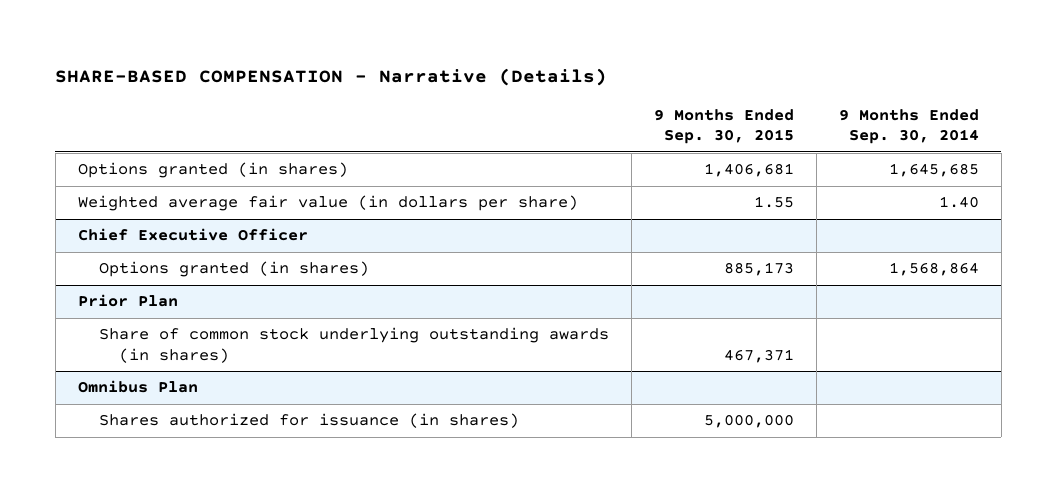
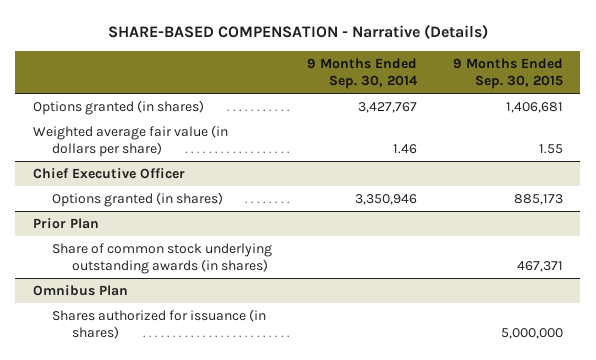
[888,163,979,178] 1,645,685 -> [358,101,418,113] 3,427,767
[938,196,979,209] 1.40 -> [393,144,418,155] 1.46
[888,262,979,277] 1,568,864 -> [355,193,418,205] 3,350,946

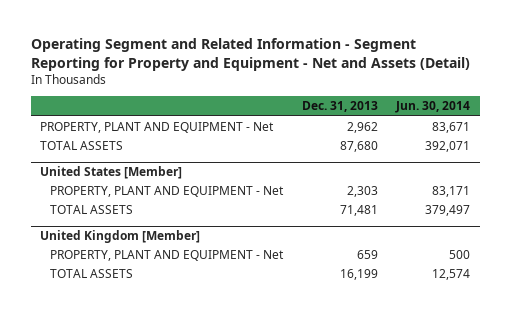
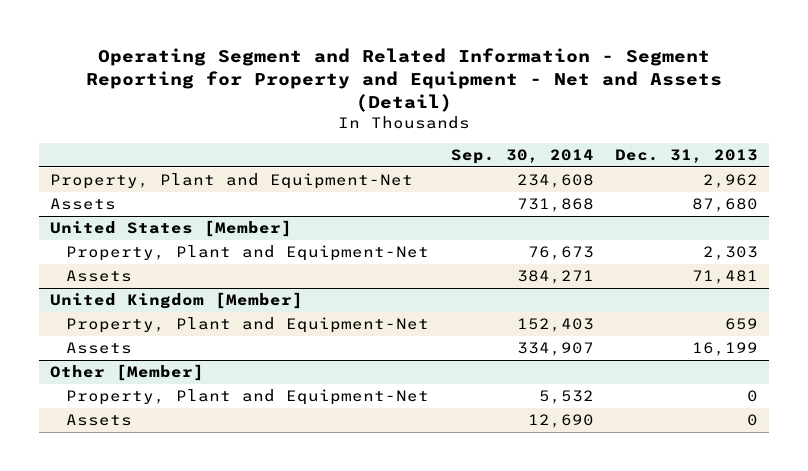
[395,101,471,114] Jun. 30, 2014 -> none
none -> [450,148,594,164] Sep. 30, 2014
[39,121,274,133] PROPERTY, PLANT AND EQUIPMENT - Net -> [49,173,413,190] Property, Plant and Equipment-Net
[39,140,123,150] TOTAL ASSETS -> [49,198,116,211] Assets
[50,185,285,197] PROPERTY, PLANT AND EQUIPMENT - Net -> [65,245,429,262] Property, Plant and Equipment-Net
[50,204,134,214] TOTAL ASSETS -> [65,270,132,283] Assets
[50,249,285,261] PROPERTY, PLANT AND EQUIPMENT - Net -> [65,317,429,334] Property, Plant and Equipment-Net
[50,268,134,278] TOTAL ASSETS -> [65,342,132,355] Assets
none -> [49,364,204,382] Other [Member]
none -> [65,389,429,406] Property, Plant and Equipment-Net
none -> [65,414,132,427] Assets

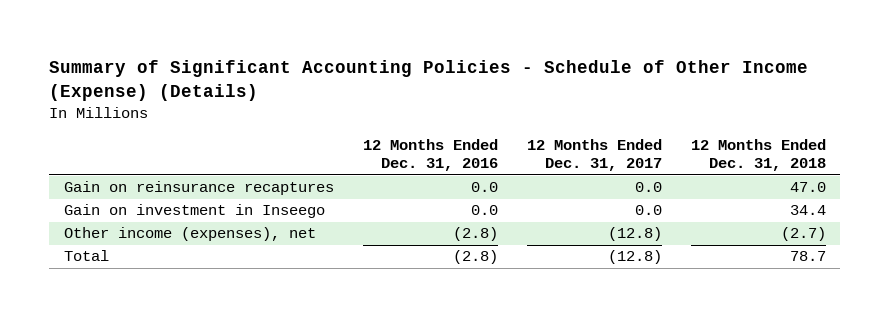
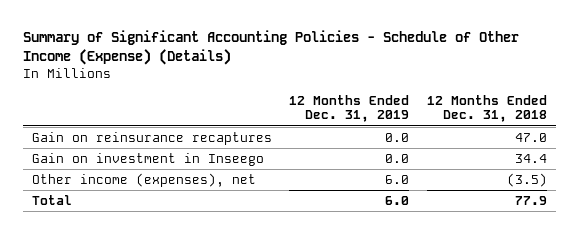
[362,138,498,172] 12 Months Ended Dec. 31, 2016 -> none
[526,138,662,172] 12 Months Ended Dec. 31, 2017 -> none
none -> [289,95,410,123] 12 Months Ended Dec. 31, 2019
[780,227,826,242] (2.7) -> [507,172,548,187] (3.5)
[789,251,826,262] 78.7 -> [515,195,548,205] 77.9

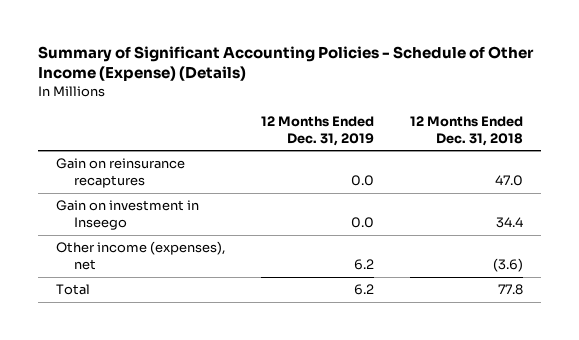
[385,174,410,184] 6.0 -> [353,258,374,270] 6.2
[507,172,548,187] (3.5) -> [492,257,523,272] (3.6)
[385,195,410,205] 6.0 -> [353,284,374,296] 6.2
[515,195,548,205] 77.9 -> [497,284,523,296] 77.8

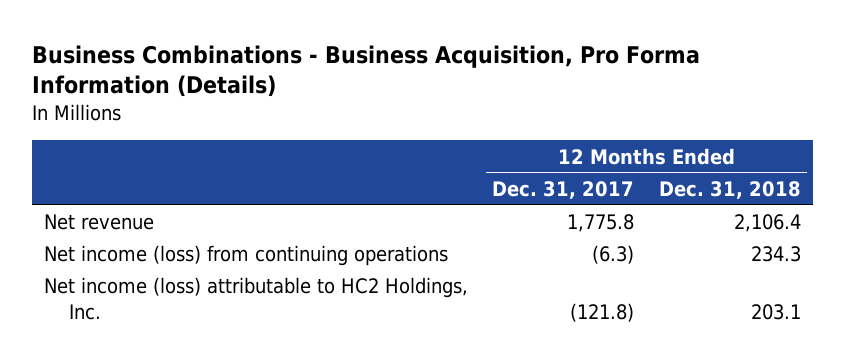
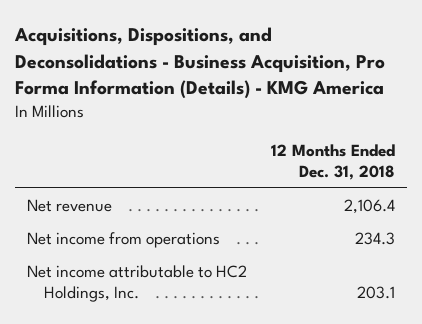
[31,44,700,98] Business Combinations - Business Acquisition, Pro Forma Information (Details) -> [14,27,386,99] Acquisitions, Dispositions, and Deconsolidations - Business Acquisition, Pro Forma Information (Details) - KMG America
[492,180,635,199] Dec. 31, 2017 -> none
[43,245,448,267] Net income (loss) from continuing operations -> [27,232,221,249] Net income from operations
[43,277,468,320] Net income (loss) attributable to HC2 Holdings, Inc. -> [27,265,248,303] Net income attributable to HC2 Holdings, Inc.

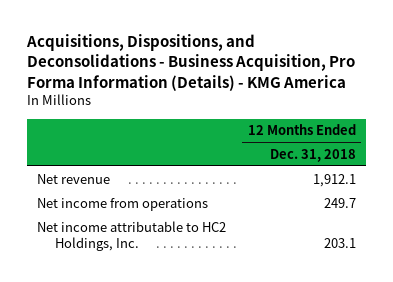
[343,199,395,215] 2,106.4 -> [312,173,356,187] 1,912.1
[354,232,395,246] 234.3 -> [323,197,356,208] 249.7

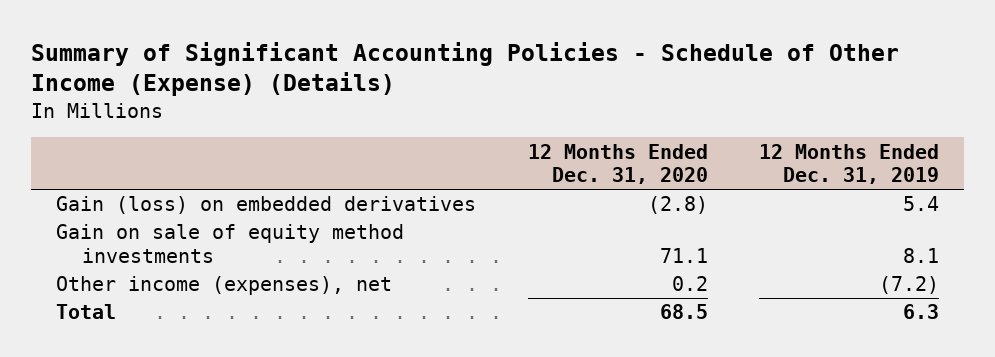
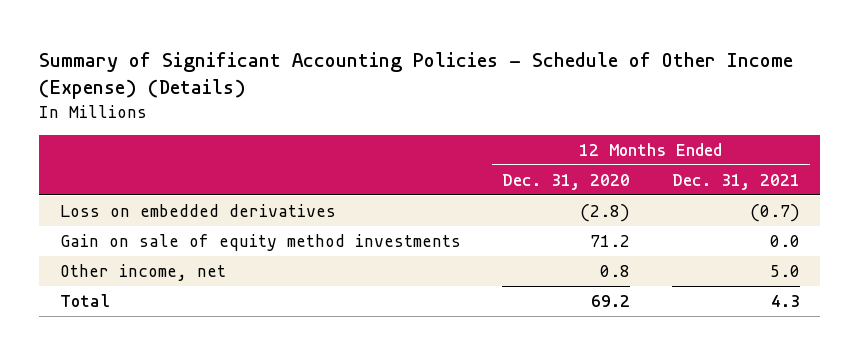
[758,143,939,185] 12 Months Ended Dec. 31, 2019 -> none
none -> [671,173,800,190] Dec. 31, 2021
[56,196,477,215] Gain (loss) on embedded derivatives -> [60,203,337,217] Loss on embedded derivatives
[659,247,708,263] 71.1 -> [590,234,631,247] 71.2
[56,276,393,296] Other income (expenses), net -> [60,263,227,281] Other income, net
[671,276,708,292] 0.2 -> [600,264,631,277] 0.8
[659,304,708,320] 68.5 -> [591,294,631,307] 69.2

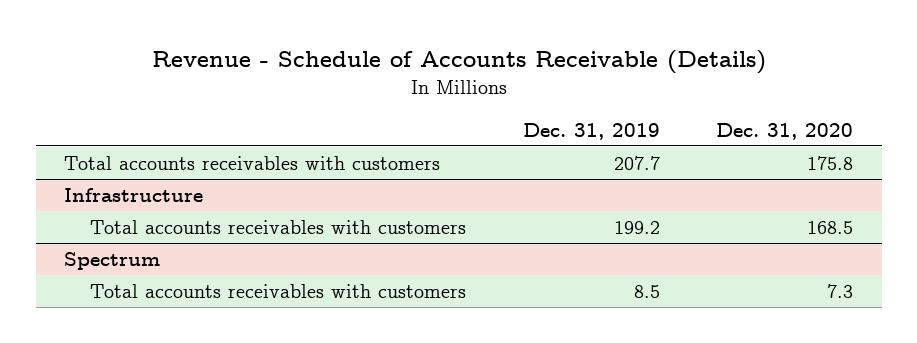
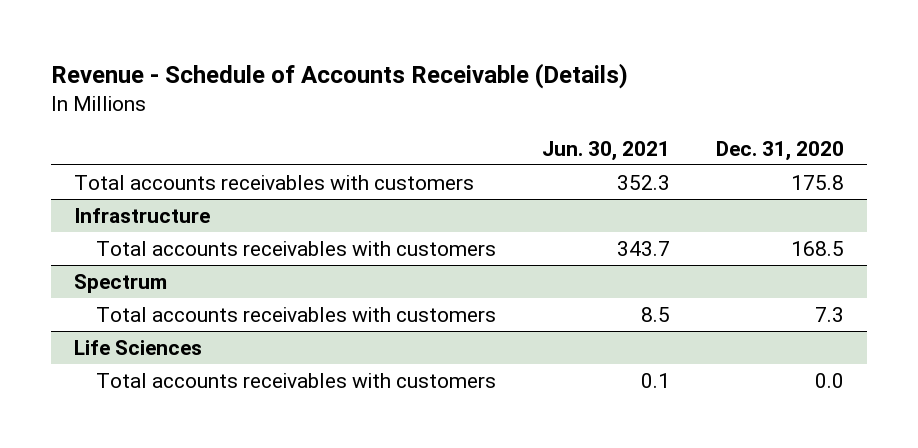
[522,122,660,140] Dec. 31, 2019 -> none
none -> [542,140,671,161] Jun. 30, 2021
none -> [73,339,202,355] Life Sciences
none -> [95,372,496,388] Total accounts receivables with customers

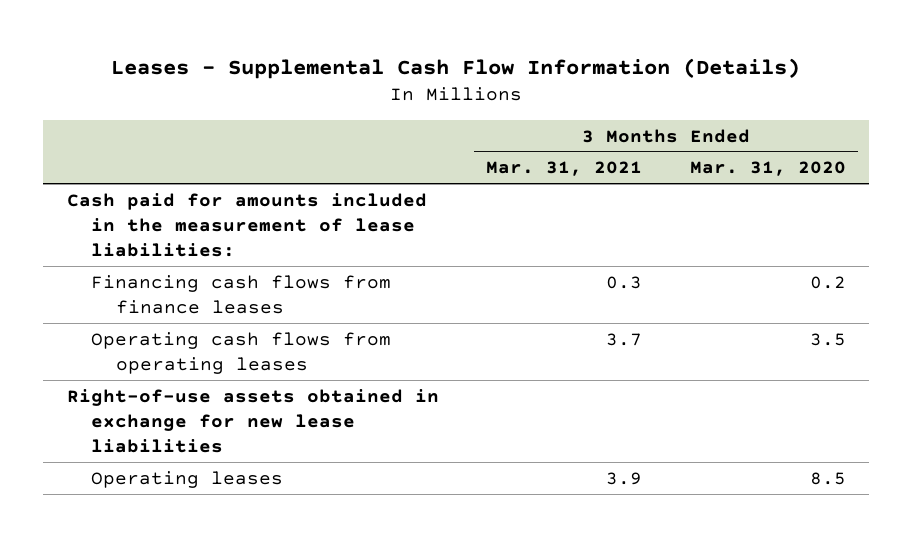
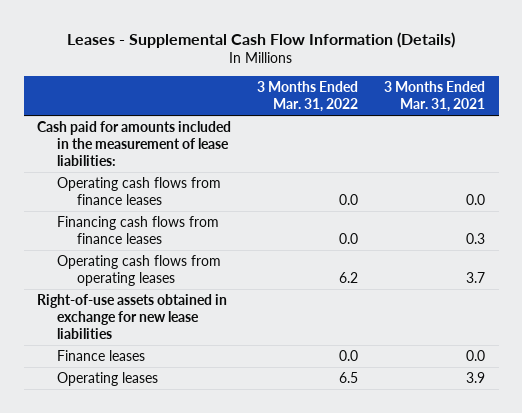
[689,161,846,177] Mar. 31, 2020 -> none
none -> [257,80,359,112] 3 Months Ended Mar. 31, 2022
none -> [56,176,221,205] Operating cash flows from finance leases
none -> [56,349,145,361] Finance leases

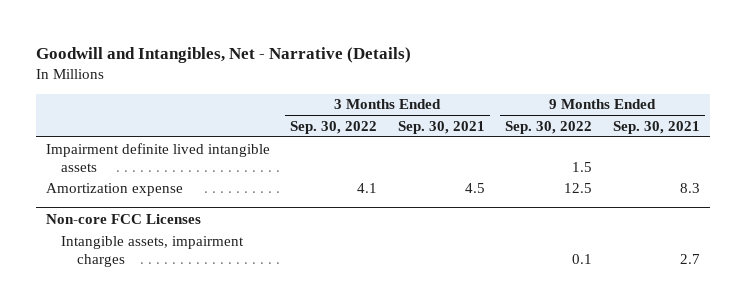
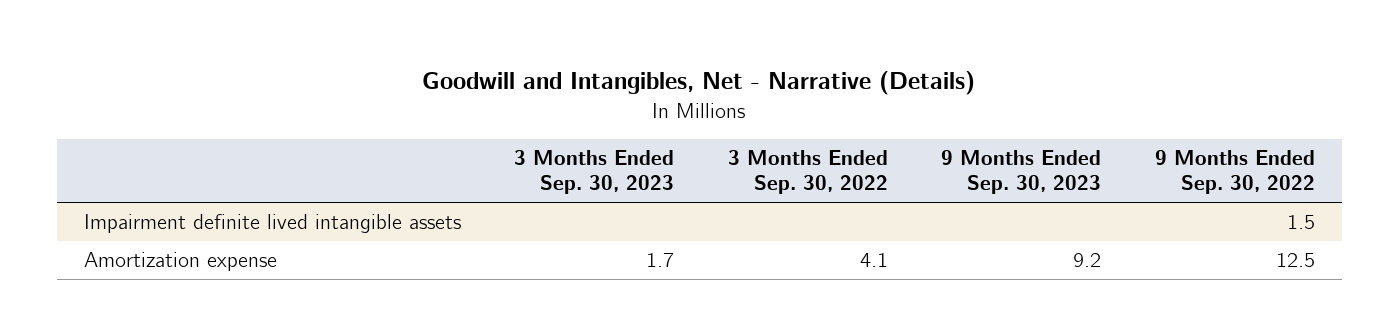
[397,120,485,134] Sep. 30, 2021 -> none
[612,120,700,134] Sep. 30, 2021 -> none
none -> [514,149,675,195] 3 Months Ended Sep. 30, 2023
none -> [941,149,1102,195] 9 Months Ended Sep. 30, 2023
[45,213,201,224] Non-core FCC Licenses -> none
[61,235,245,267] Intangible assets, impairment charges -> none

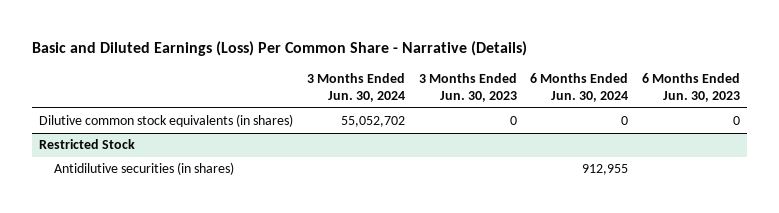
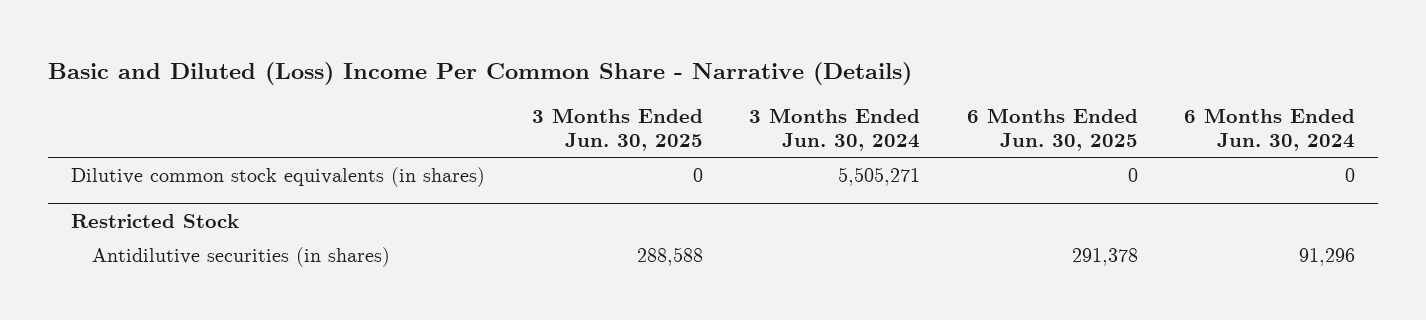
[31,41,527,57] Basic and Diluted Earnings (Loss) Per Common Share - Narrative (Details) -> [48,62,913,86] Basic and Diluted (Loss) Income Per Common Share - Narrative (Details)
[418,73,517,103] 3 Months Ended Jun. 30, 2023 -> none
[642,73,741,103] 6 Months Ended Jun. 30, 2023 -> none
none -> [531,108,703,151] 3 Months Ended Jun. 30, 2025
none -> [966,108,1138,151] 6 Months Ended Jun. 30, 2025
[340,116,405,128] 55,052,702 -> [838,166,921,186] 5,505,271
[582,164,629,176] 912,955 -> [1299,247,1356,266] 91,296

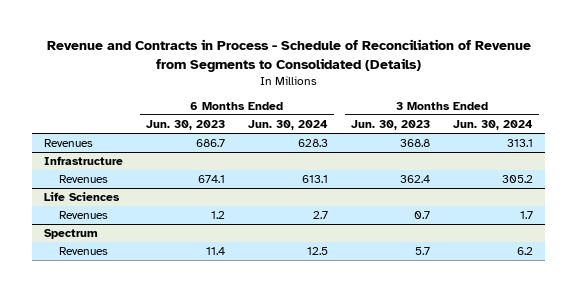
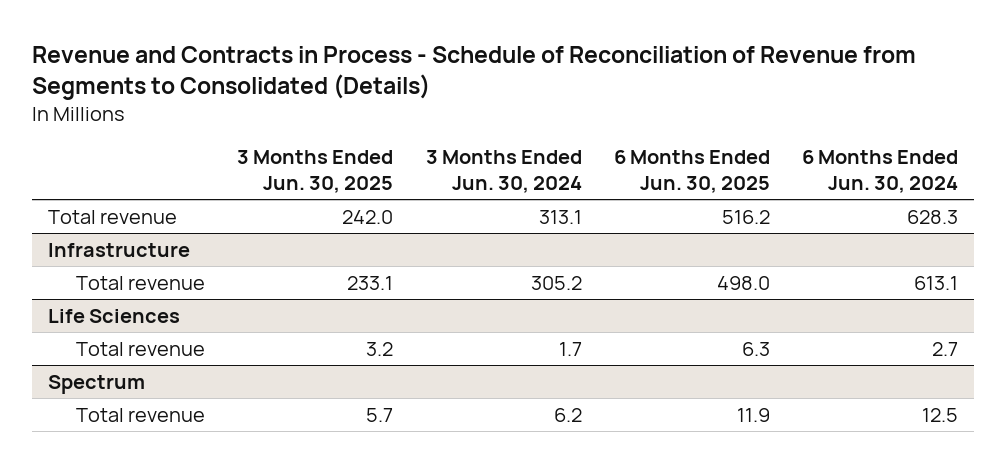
[145,119,225,130] Jun. 30, 2023 -> none
[351,119,431,130] Jun. 30, 2023 -> none
none -> [237,150,394,194] 3 Months Ended Jun. 30, 2025
none -> [613,150,770,194] 6 Months Ended Jun. 30, 2025
[43,139,93,148] Revenues -> [47,209,177,224] Total revenue
[59,175,109,184] Revenues -> [75,275,205,290] Total revenue
[59,211,109,220] Revenues -> [75,341,205,356] Total revenue
[59,247,109,256] Revenues -> [75,407,205,422] Total revenue

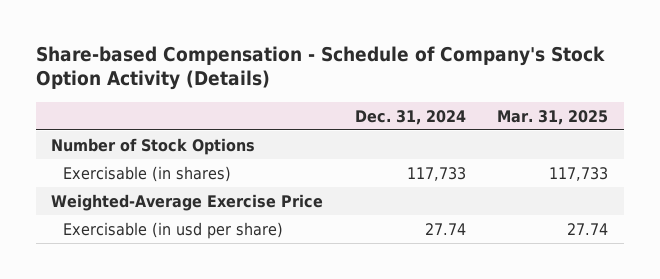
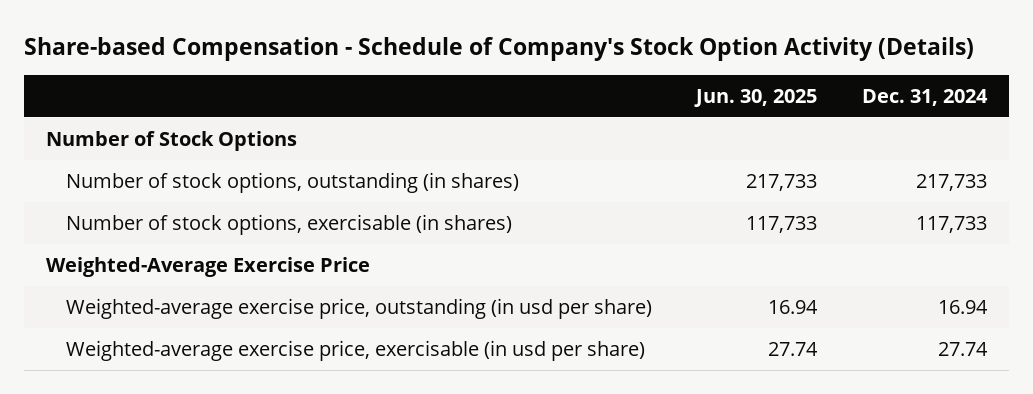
[497,109,609,125] Mar. 31, 2025 -> none
none -> [694,89,818,108] Jun. 30, 2025
none -> [65,171,519,193] Number of stock options, outstanding (in shares)
[63,166,232,183] Exercisable (in shares) -> [65,213,512,235] Number of stock options, exercisable (in shares)
none -> [65,297,652,319] Weighted-average exercise price, outstanding (in usd per share)
[63,222,284,240] Exercisable (in usd per share) -> [65,339,645,361] Weighted-average exercise price, exercisable (in usd per share)

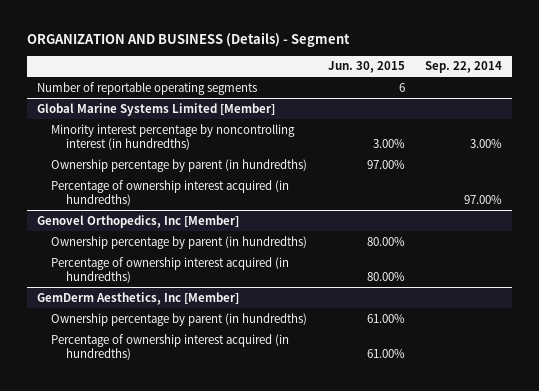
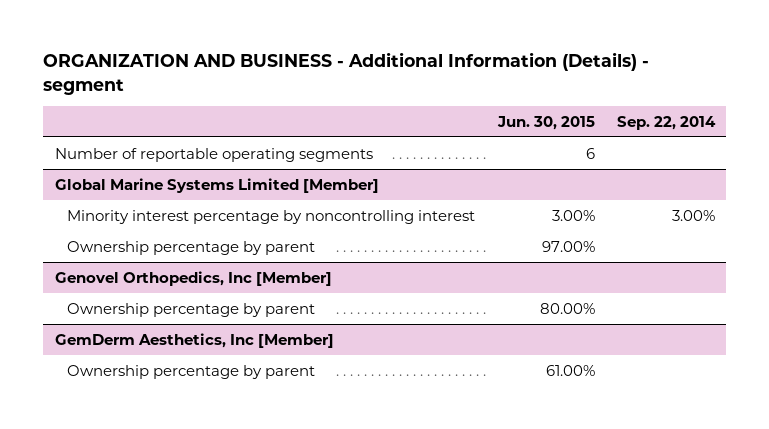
[26,32,350,48] ORGANIZATION AND BUSINESS (Details) - Segment -> [43,52,650,95] ORGANIZATION AND BUSINESS - Additional Information (Details) - segment
[51,179,290,207] Percentage of ownership interest acquired (in hundredths) -> none
[51,123,296,151] Minority interest percentage by noncontrolling interest (in hundredths) -> [67,209,476,224] Minority interest percentage by noncontrolling interest
[51,158,308,172] Ownership percentage by parent (in hundredths) -> [67,240,316,255] Ownership percentage by parent
[51,256,290,284] Percentage of ownership interest acquired (in hundredths) -> none
[51,235,308,249] Ownership percentage by parent (in hundredths) -> [67,302,316,317] Ownership percentage by parent
[51,333,290,361] Percentage of ownership interest acquired (in hundredths) -> none
[51,312,308,326] Ownership percentage by parent (in hundredths) -> [67,364,316,379] Ownership percentage by parent

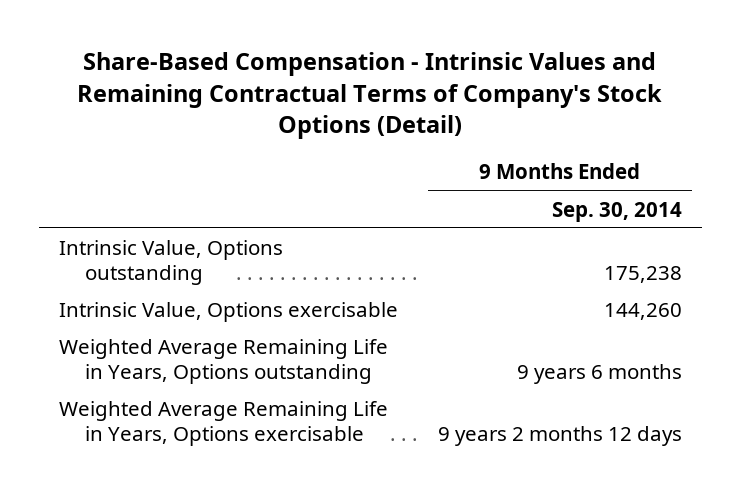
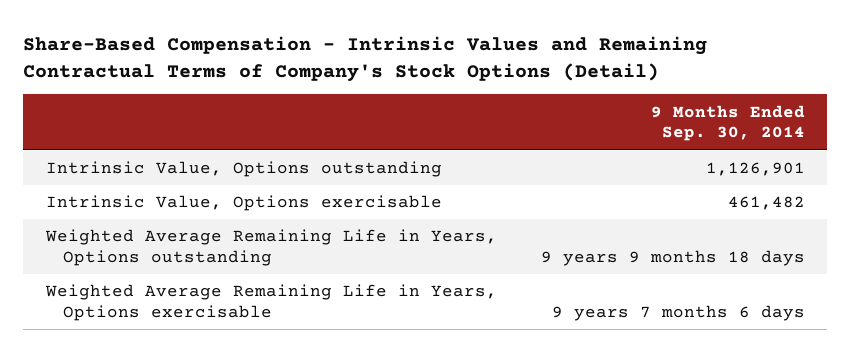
[604,265,683,283] 175,238 -> [706,162,806,177] 1,126,901
[604,302,683,320] 144,260 -> [728,196,806,211] 461,482
[517,363,683,384] 9 years 6 months -> [541,249,806,266] 9 years 9 months 18 days
[438,425,683,446] 9 years 2 months 12 days -> [552,304,806,321] 9 years 7 months 6 days

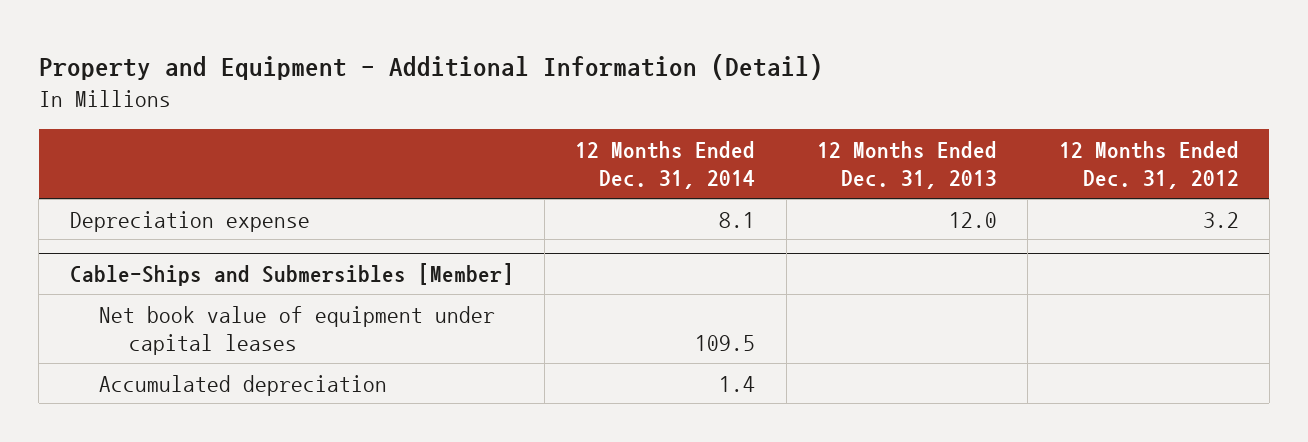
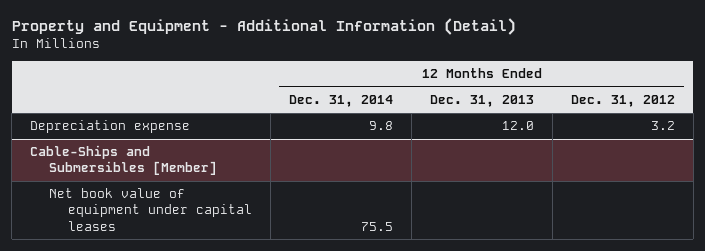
[719,211,756,228] 8.1 -> [368,121,393,131] 9.8
[99,374,388,396] Accumulated depreciation -> none
[695,335,756,352] 109.5 -> [360,221,393,231] 75.5

